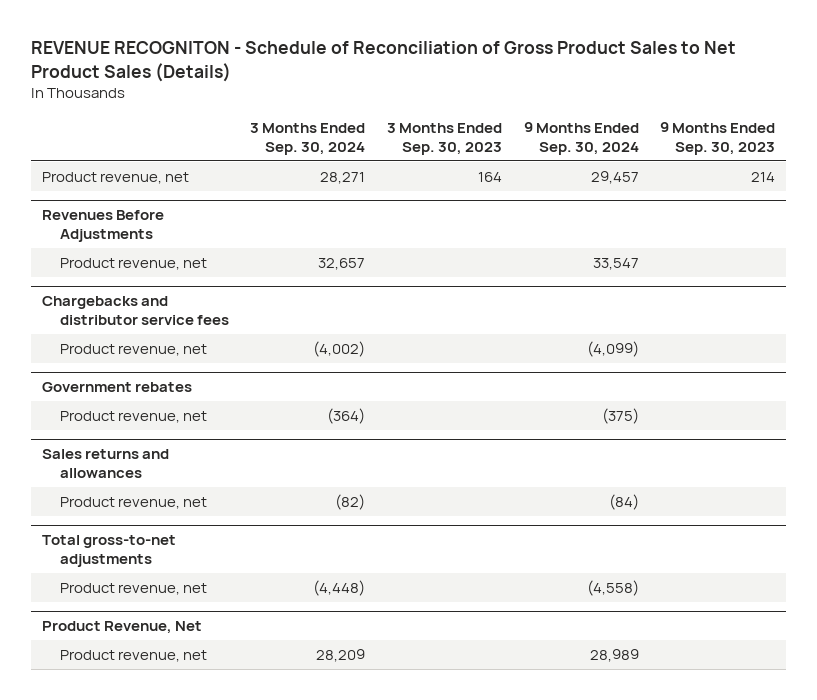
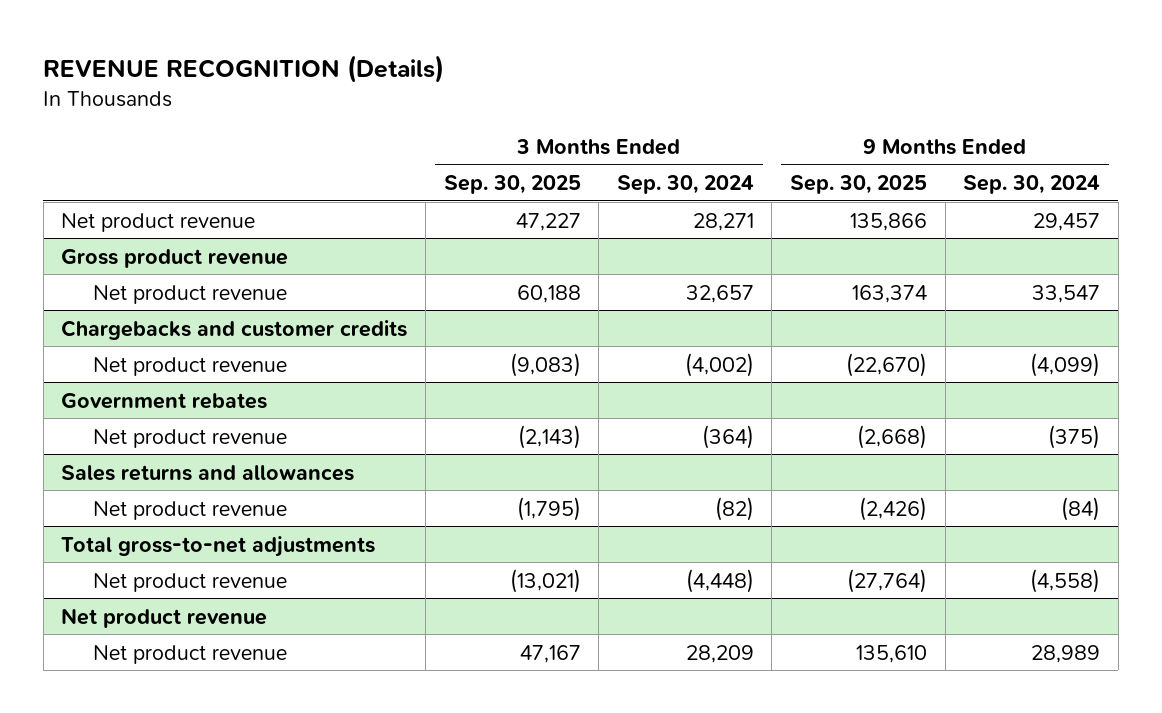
[30,41,736,82] REVENUE RECOGNITON - Schedule of Reconciliation of Gross Product Sales to Net Product Sales (Details) -> [43,54,445,83] REVENUE RECOGNITION (Details)
[387,122,503,155] 3 Months Ended Sep. 30, 2023 -> none
[660,121,776,155] 9 Months Ended Sep. 30, 2023 -> none
none -> [443,174,581,194] Sep. 30, 2025
none -> [790,174,928,194] Sep. 30, 2025
[41,296,229,326] Chargebacks and distributor service fees -> none
[41,171,189,184] Product revenue, net -> [61,212,256,232] Net product revenue
[41,210,164,243] Revenues Before Adjustments -> [61,248,289,268] Gross product revenue
[59,257,207,270] Product revenue, net -> [92,284,287,304] Net product revenue
none -> [61,319,408,340] Chargebacks and customer credits
[59,343,207,356] Product revenue, net -> [92,356,287,376] Net product revenue
[59,410,207,423] Product revenue, net -> [92,428,287,448] Net product revenue
[59,496,207,509] Product revenue, net -> [92,500,287,520] Net product revenue
[59,582,207,595] Product revenue, net -> [92,572,287,592] Net product revenue
[41,621,202,635] Product Revenue, Net -> [61,607,268,628] Net product revenue
[59,649,207,662] Product revenue, net -> [92,644,287,664] Net product revenue

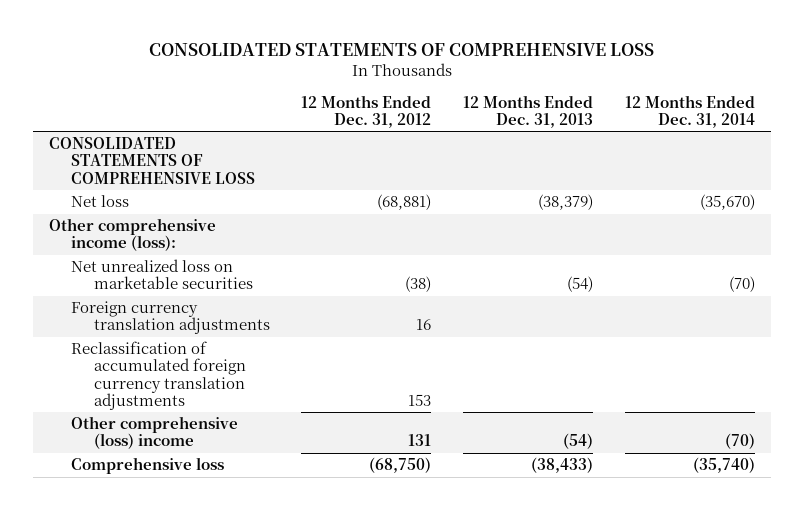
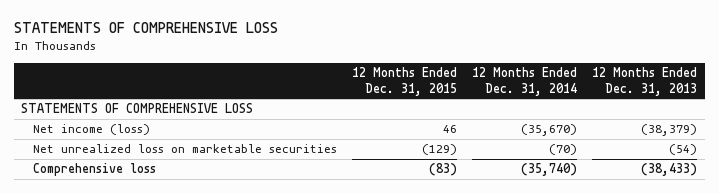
[148,42,654,56] CONSOLIDATED STATEMENTS OF COMPREHENSIVE LOSS -> [13,22,278,34] STATEMENTS OF COMPREHENSIVE LOSS
[301,94,432,128] 12 Months Ended Dec. 31, 2012 -> none
none -> [352,67,458,96] 12 Months Ended Dec. 31, 2015
[48,218,216,252] Other comprehensive income (loss): -> none
[48,137,256,184] CONSOLIDATED STATEMENTS OF COMPREHENSIVE LOSS -> [21,103,254,114] STATEMENTS OF COMPREHENSIVE LOSS
[71,195,130,208] Net loss -> [32,124,150,136] Net income (loss)
[71,301,270,335] Foreign currency translation adjustments -> none
[71,341,246,410] Reclassification of accumulated foreign currency translation adjustments -> none
[71,416,239,450] Other comprehensive (loss) income -> none

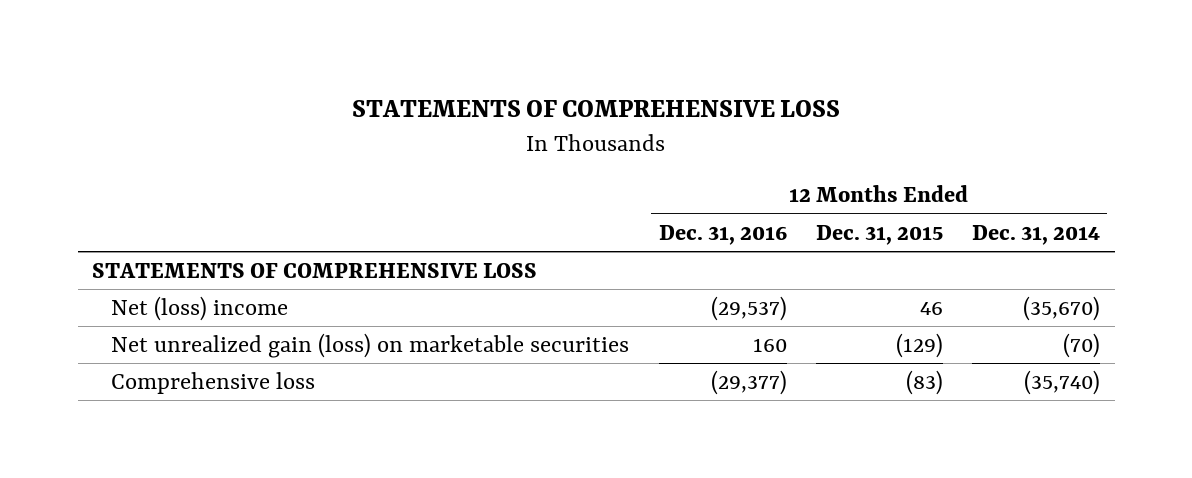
[592,67,698,96] 12 Months Ended Dec. 31, 2013 -> none
none -> [658,224,787,245] Dec. 31, 2016
[32,124,150,136] Net income (loss) -> [111,295,289,321] Net (loss) income
[32,144,337,154] Net unrealized loss on marketable securities -> [111,332,630,358] Net unrealized gain (loss) on marketable securities

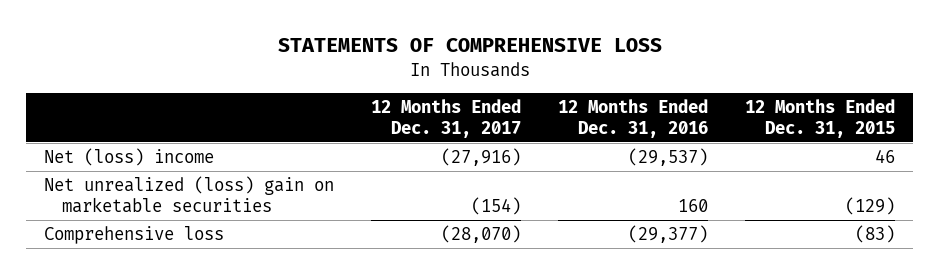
[972,224,1101,245] Dec. 31, 2014 -> none
none -> [371,98,522,138] 12 Months Ended Dec. 31, 2017
[92,262,538,278] STATEMENTS OF COMPREHENSIVE LOSS -> none
[111,332,630,358] Net unrealized gain (loss) on marketable securities -> [44,175,335,214] Net unrealized (loss) gain on marketable securities

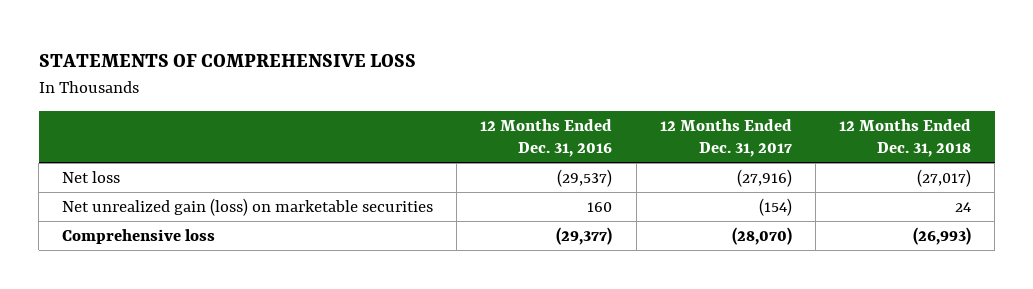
[744,98,895,138] 12 Months Ended Dec. 31, 2015 -> none
none -> [838,119,971,158] 12 Months Ended Dec. 31, 2018
[44,147,215,166] Net (loss) income -> [62,170,121,183] Net loss
[44,175,335,214] Net unrealized (loss) gain on marketable securities -> [62,197,434,216] Net unrealized gain (loss) on marketable securities

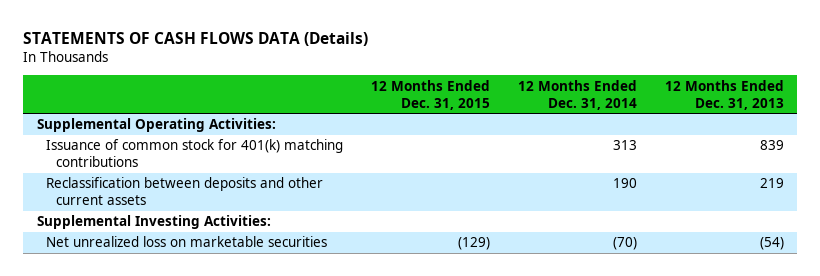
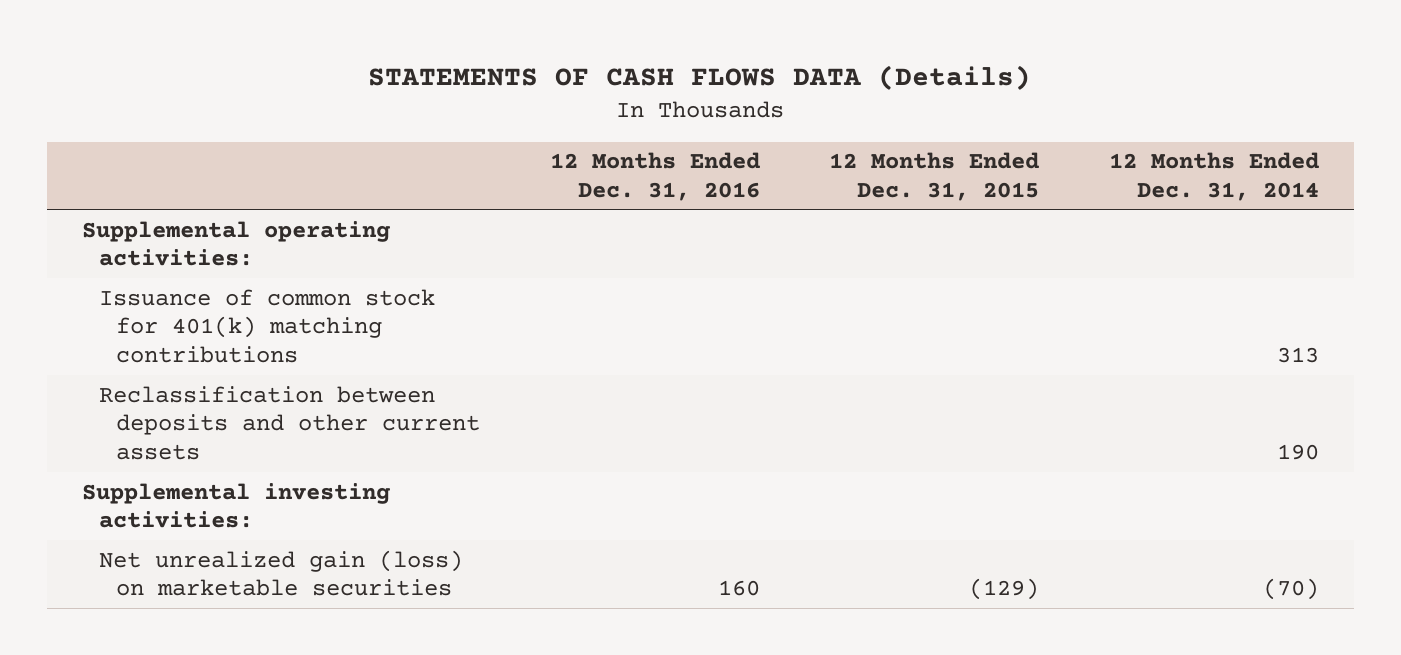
[664,79,784,110] 12 Months Ended Dec. 31, 2013 -> none
none -> [549,152,760,201] 12 Months Ended Dec. 31, 2016
[36,118,276,133] Supplemental Operating Activities: -> [81,220,390,267] Supplemental operating activities:
[36,215,271,230] Supplemental Investing Activities: -> [81,482,390,529] Supplemental investing activities:
[46,236,328,248] Net unrealized loss on marketable securities -> [99,549,464,597] Net unrealized gain (loss) on marketable securities

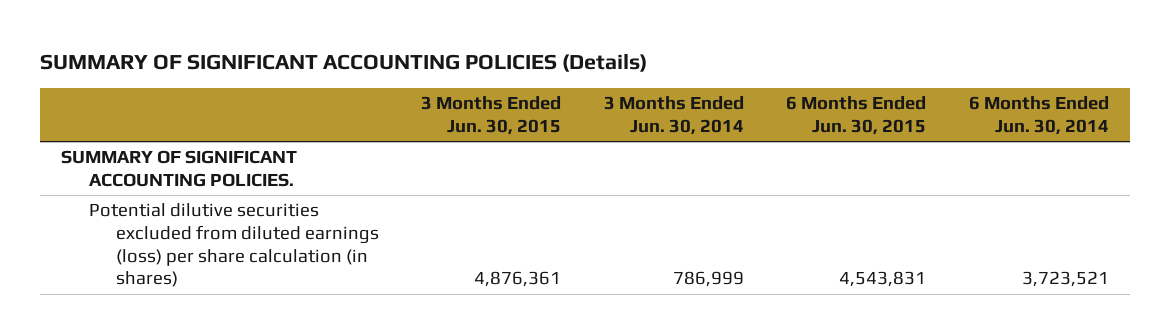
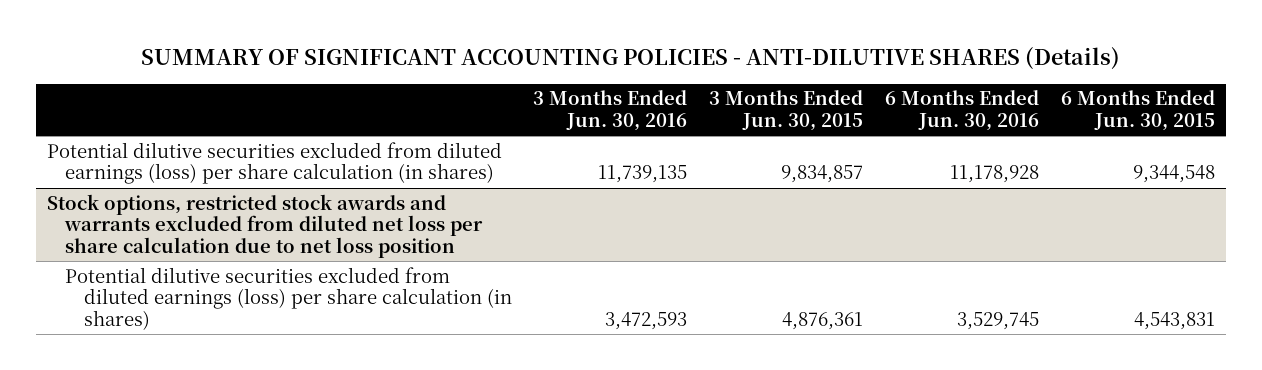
[40,53,648,73] SUMMARY OF SIGNIFICANT ACCOUNTING POLICIES (Details) -> [141,47,1121,71] SUMMARY OF SIGNIFICANT ACCOUNTING POLICIES - ANTI-DILUTIVE SHARES (Details)
[603,96,744,135] 3 Months Ended Jun. 30, 2014 -> none
[968,96,1109,135] 6 Months Ended Jun. 30, 2014 -> none
none -> [533,90,688,131] 3 Months Ended Jun. 30, 2016
none -> [885,90,1040,131] 6 Months Ended Jun. 30, 2016
[61,150,298,188] SUMMARY OF SIGNIFICANT ACCOUNTING POLICIES. -> none
none -> [47,141,503,185] Potential dilutive securities excluded from diluted earnings (loss) per share calculation (in shares)
none -> [47,193,484,258] Stock options, restricted stock awards and warrants excluded from diluted net loss per share calculation due to net loss position

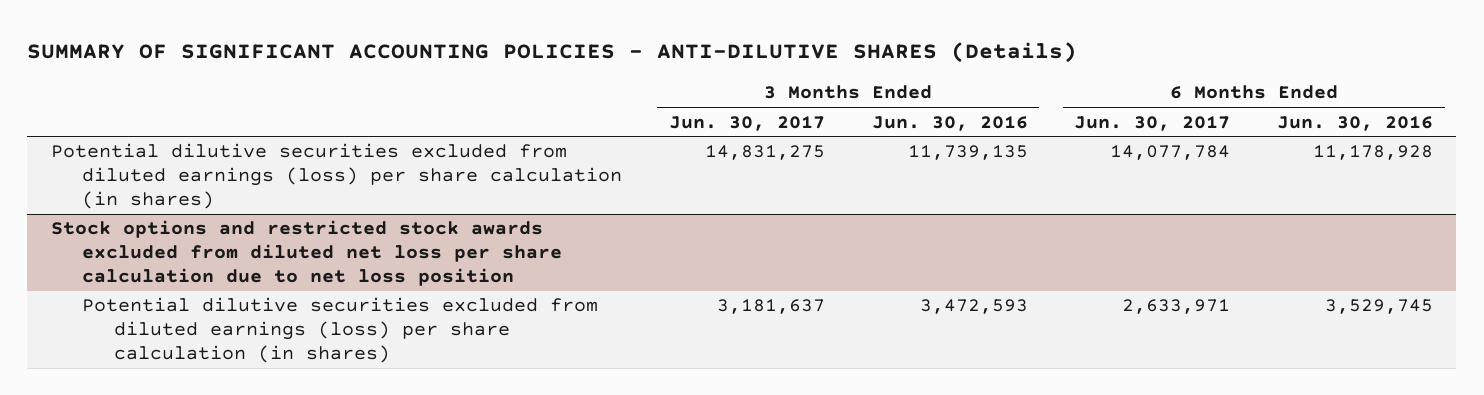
[709,90,864,131] 3 Months Ended Jun. 30, 2015 -> none
[1061,90,1216,131] 6 Months Ended Jun. 30, 2015 -> none
none -> [668,115,825,131] Jun. 30, 2017
none -> [1074,115,1231,131] Jun. 30, 2017
[47,193,484,258] Stock options, restricted stock awards and warrants excluded from diluted net loss per share calculation due to net loss position -> [50,220,563,287] Stock options and restricted stock awards excluded from diluted net loss per share calculation due to net loss position

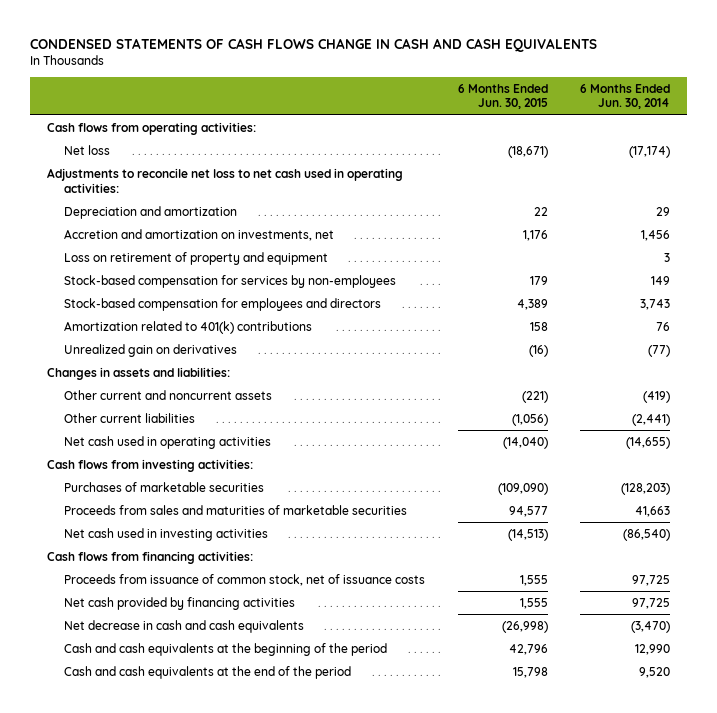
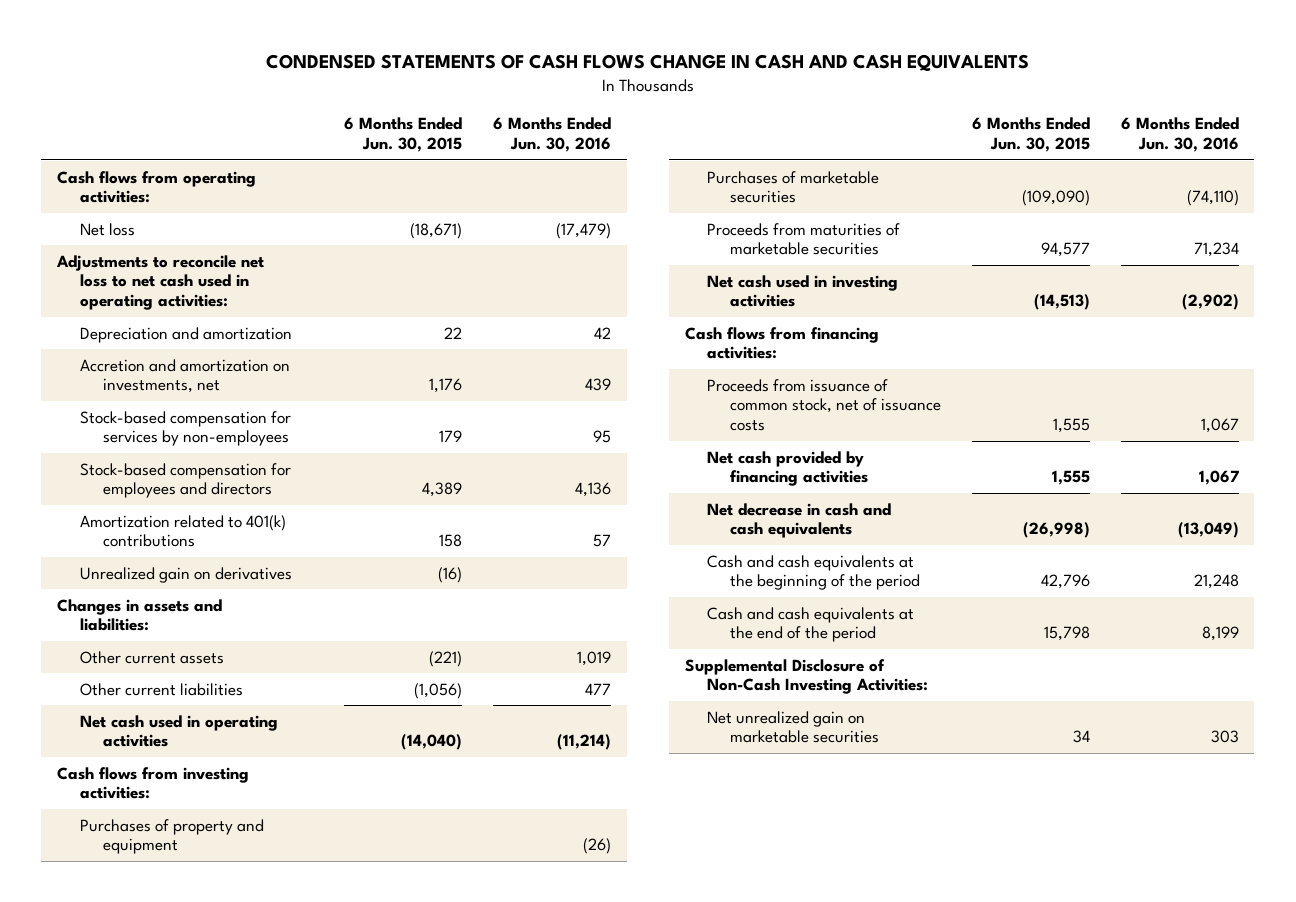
[580,83,671,110] 6 Months Ended Jun. 30, 2014 -> none
none -> [493,117,612,153] 6 Months Ended Jun. 30, 2016
[63,251,328,265] Loss on retirement of property and equipment -> none
[63,389,272,400] Other current and noncurrent assets -> [79,650,224,664] Other current assets
none -> [79,818,264,855] Purchases of property and equipment
[63,504,407,515] Proceeds from sales and maturities of marketable securities -> [707,222,901,256] Proceeds from maturities of marketable securities
none -> [684,658,929,695] Supplemental Disclosure of Non-Cash Investing Activities:
none -> [707,710,880,744] Net unrealized gain on marketable securities

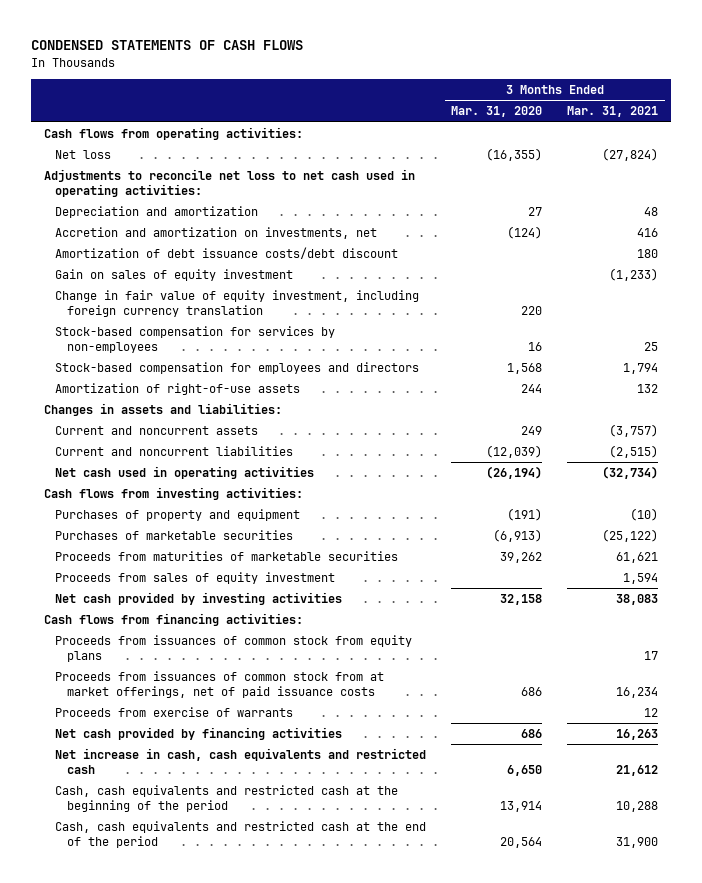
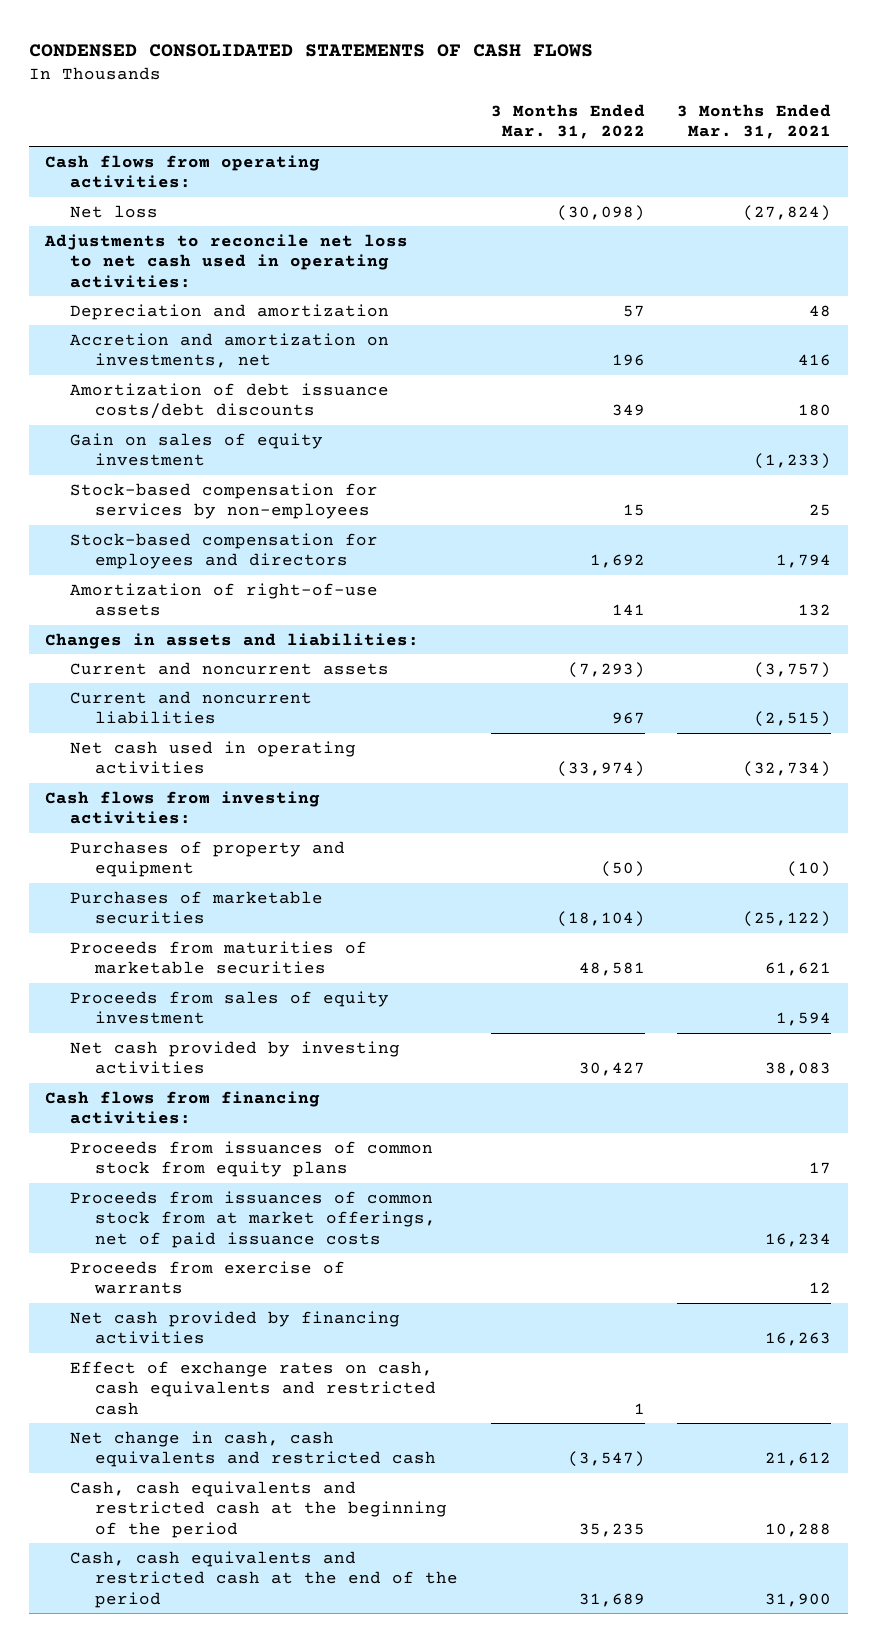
[31,40,304,51] CONDENSED STATEMENTS OF CASH FLOWS -> [28,43,593,57] CONDENSED CONSOLIDATED STATEMENTS OF CASH FLOWS
[451,106,543,118] Mar. 31, 2020 -> none
none -> [490,103,645,140] 3 Months Ended Mar. 31, 2022
[55,247,399,260] Amortization of debt issuance costs/debt discount -> [70,382,390,420] Amortization of debt issuance costs/debt discounts
[55,290,420,318] Change in fair value of equity investment, including foreign currency translation -> none
none -> [70,1360,437,1415] Effect of exchange rates on cash, cash equivalents and restricted cash
[55,748,427,775] Net increase in cash, cash equivalents and restricted cash -> [70,1430,437,1468] Net change in cash, cash equivalents and restricted cash

